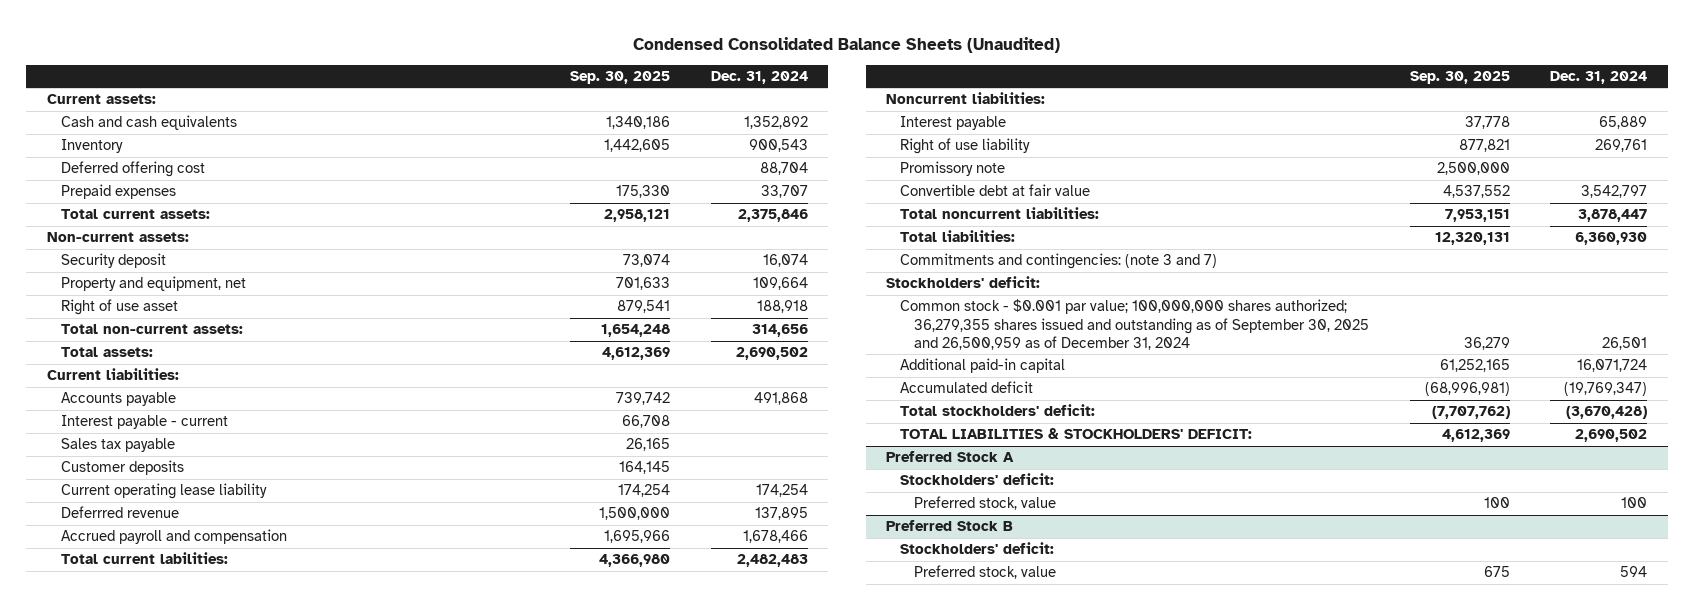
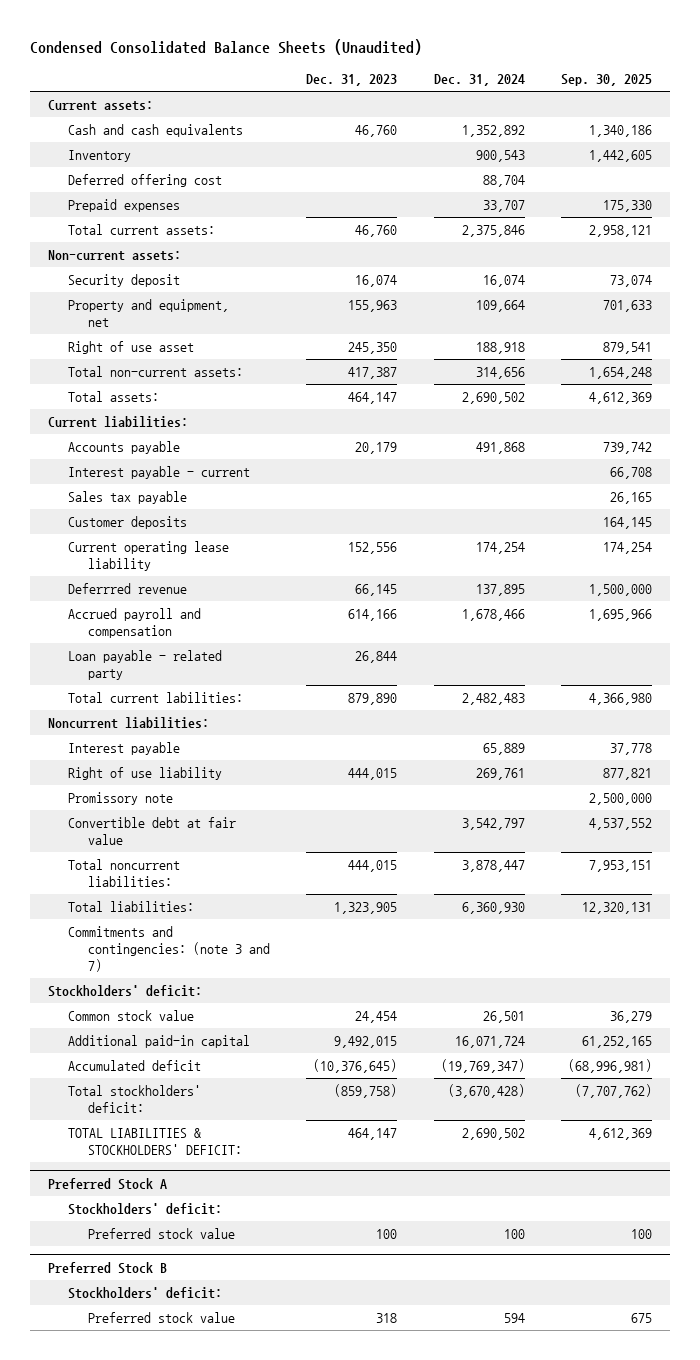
none -> [306,73,398,86] Dec. 31, 2023
none -> [68,650,223,680] Loan payable - related party
[900,299,1370,351] Common stock - $0.001 par value; 100,000,000 shares authorized; 36,279,355 shares issued and outstanding as of September 30, 2025 and 26,500,959 as of December 31, 2024 -> [68,1010,195,1022] Common stock value
[914,496,1057,511] Preferred stock, value -> [88,1228,236,1240] Preferred stock value
[914,565,1057,580] Preferred stock, value -> [88,1312,236,1324] Preferred stock value

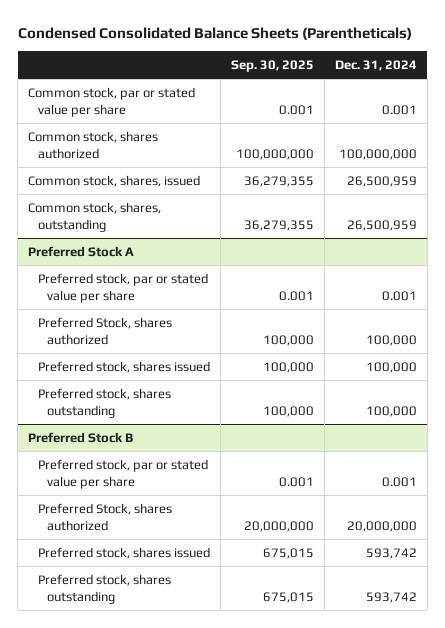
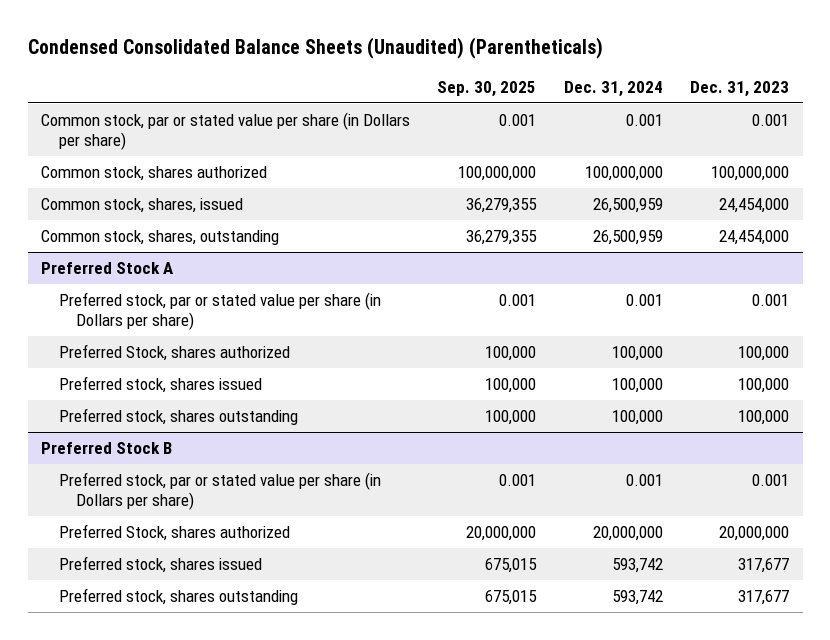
[17,27,412,41] Condensed Consolidated Balance Sheets (Parentheticals) -> [27,37,603,60] Condensed Consolidated Balance Sheets (Unaudited) (Parentheticals)
none -> [689,80,789,97] Dec. 31, 2023
[28,86,196,117] Common stock, par or stated value per share -> [41,111,411,151] Common stock, par or stated value per share (in Dollars per share)
[37,272,208,303] Preferred stock, par or stated value per share -> [58,291,381,331] Preferred stock, par or stated value per share (in Dollars per share)
[37,458,208,489] Preferred stock, par or stated value per share -> [58,471,381,511] Preferred stock, par or stated value per share (in Dollars per share)

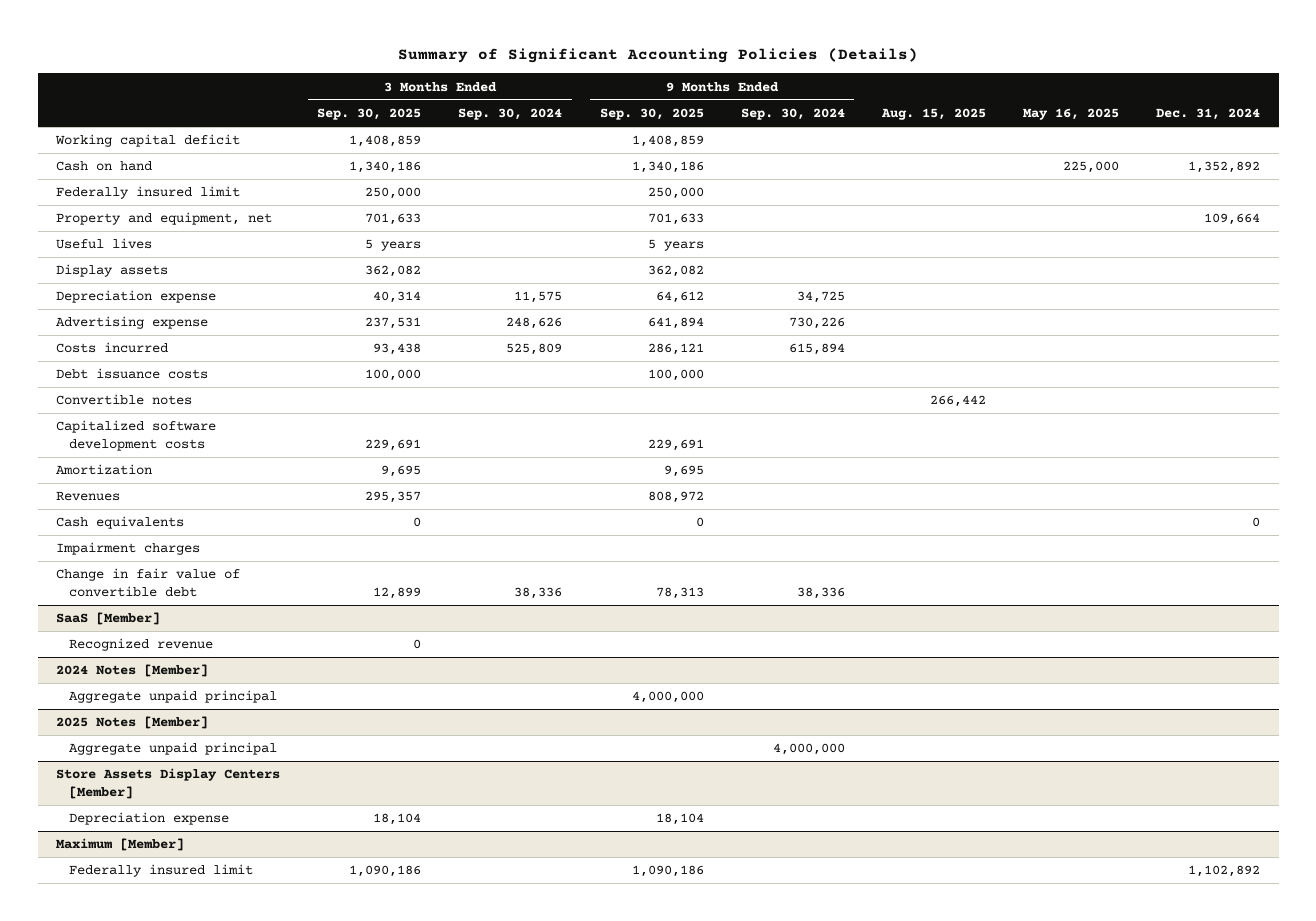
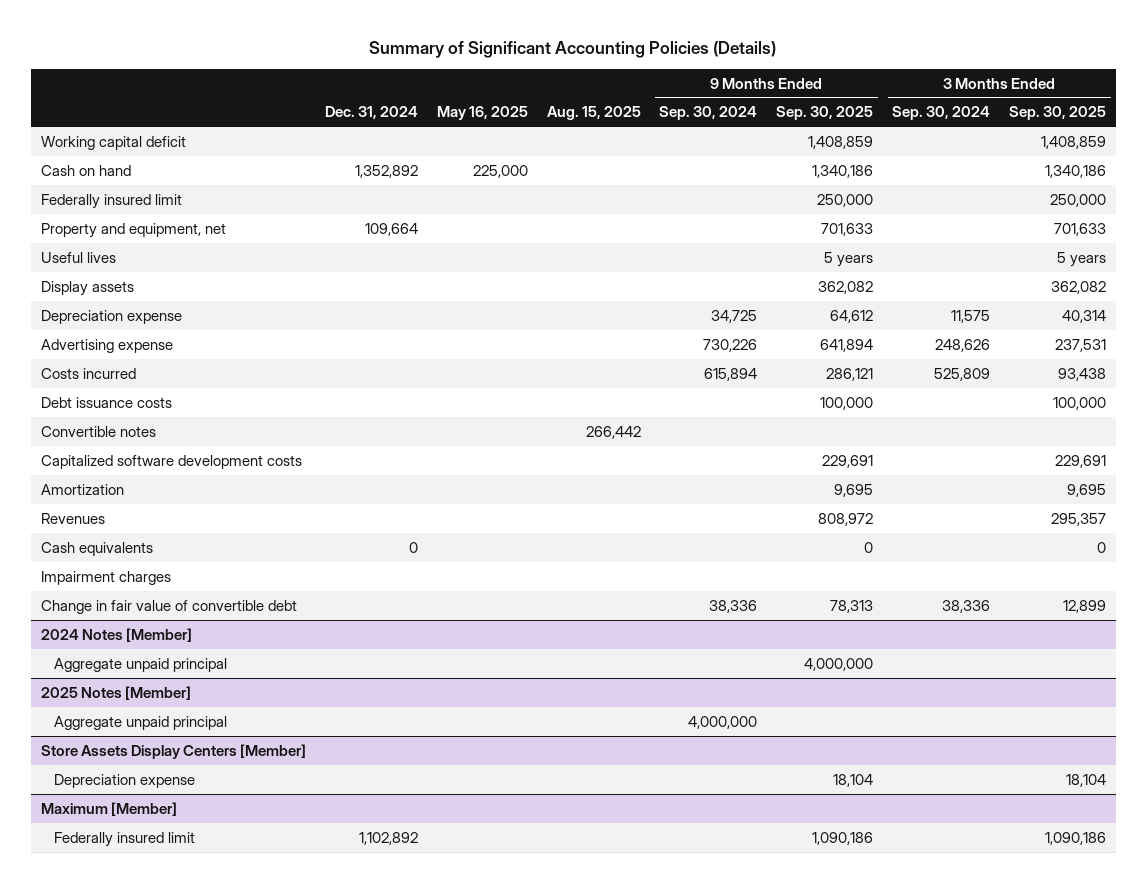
[56,612,161,626] SaaS [Member] -> none
[68,638,213,652] Recognized revenue -> none

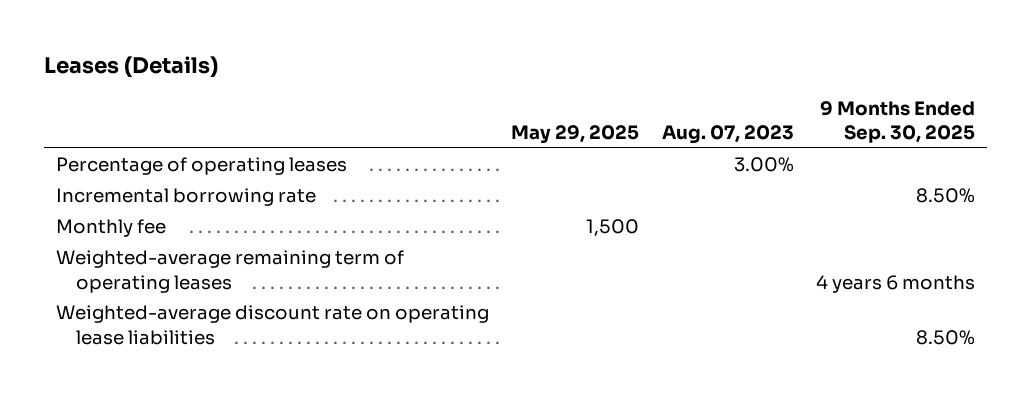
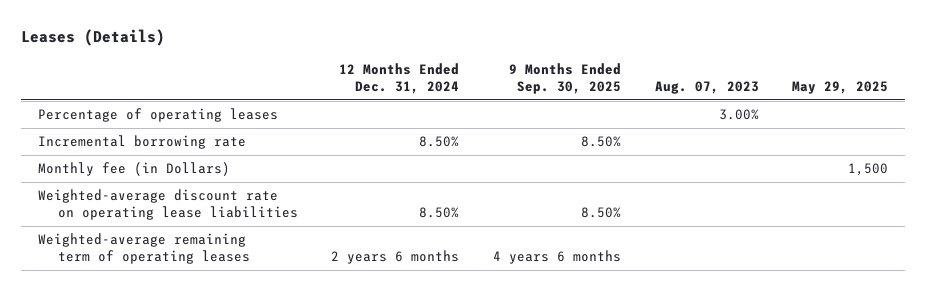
none -> [339,62,460,94] 12 Months Ended Dec. 31, 2024
[55,219,166,238] Monthly fee -> [37,162,230,177] Monthly fee (in Dollars)
[55,250,404,293] Weighted-average remaining term of operating leases -> [37,233,250,265] Weighted-average remaining term of operating leases

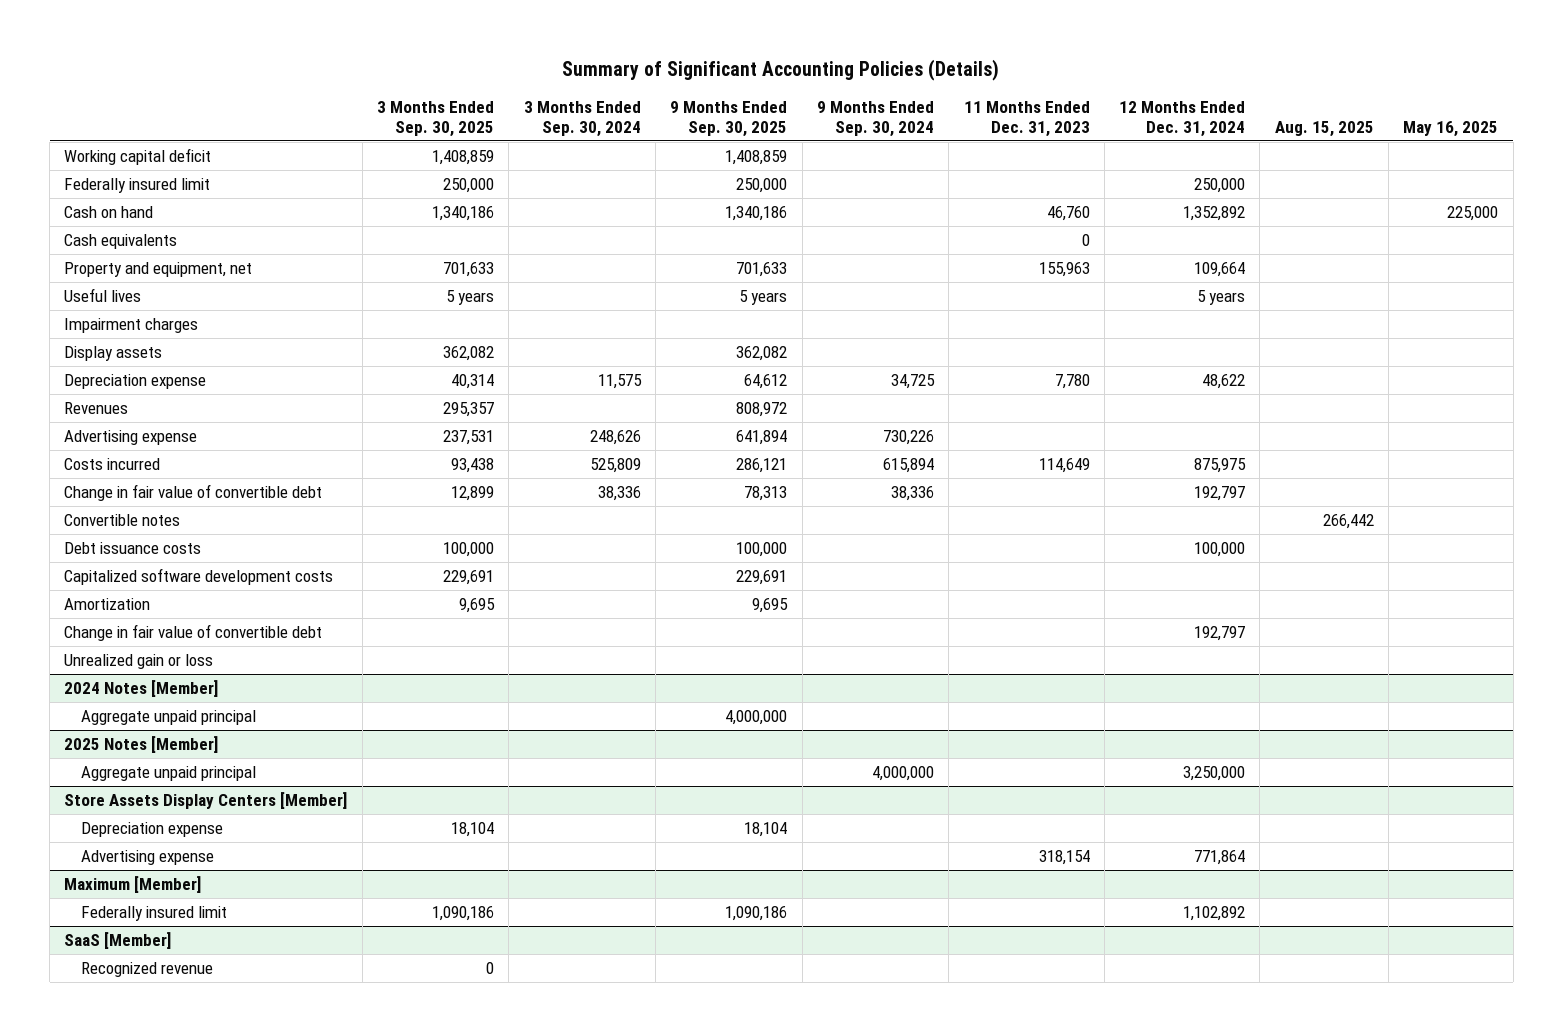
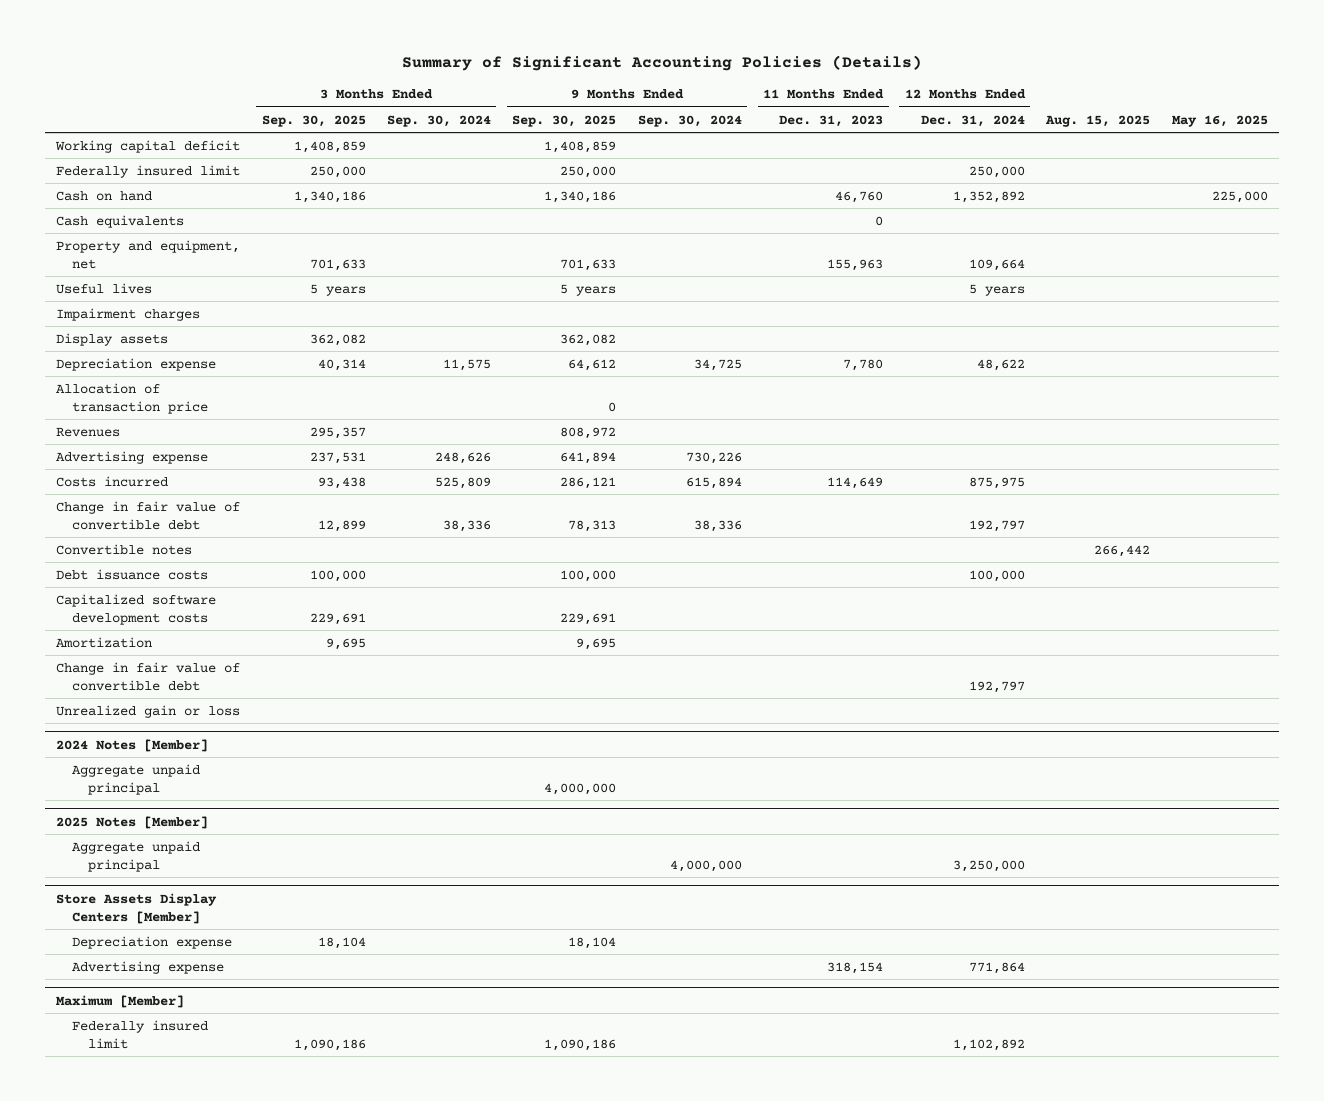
none -> [56,382,208,414] Allocation of transaction price
[64,932,172,950] SaaS [Member] -> none
[81,962,214,978] Recognized revenue -> none

